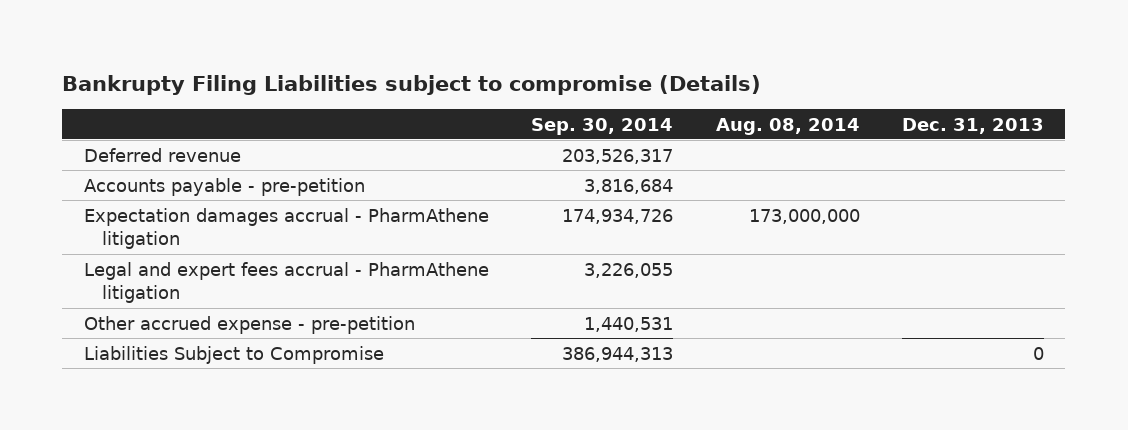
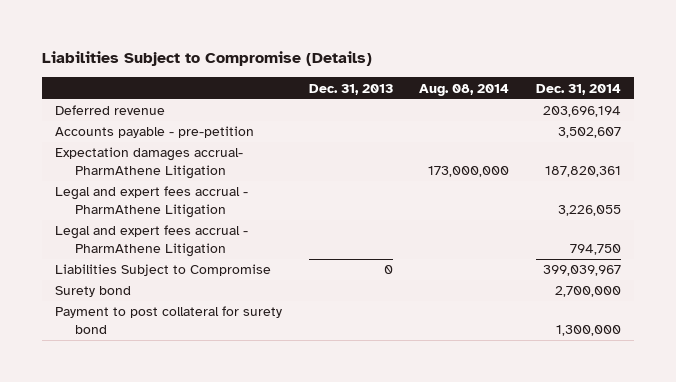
[62,74,762,95] Bankrupty Filing Liabilities subject to compromise (Details) -> [41,51,372,67] Liabilities Subject to Compromise (Details)
[531,117,674,135] Sep. 30, 2014 -> none
none -> [535,83,621,95] Dec. 31, 2014
[83,207,489,250] Expectation damages accrual - PharmAthene litigation -> [54,147,243,179] Expectation damages accrual- PharmAthene Litigation
[83,261,489,304] Legal and expert fees accrual - PharmAthene litigation -> [54,186,248,218] Legal and expert fees accrual - PharmAthene Litigation
[83,315,415,334] Other accrued expense - pre-petition -> [54,225,248,257] Legal and expert fees accrual - PharmAthene Litigation
none -> [54,286,131,298] Surety bond
none -> [54,306,282,334] Payment to post collateral for surety bond

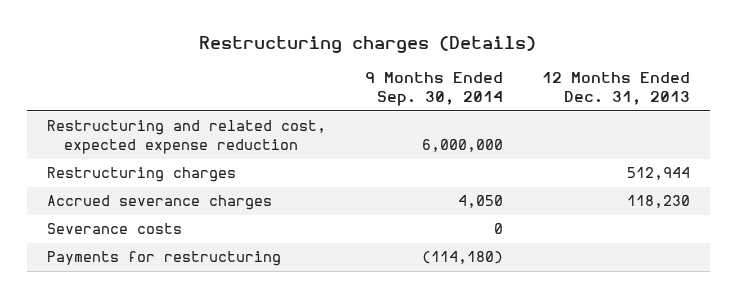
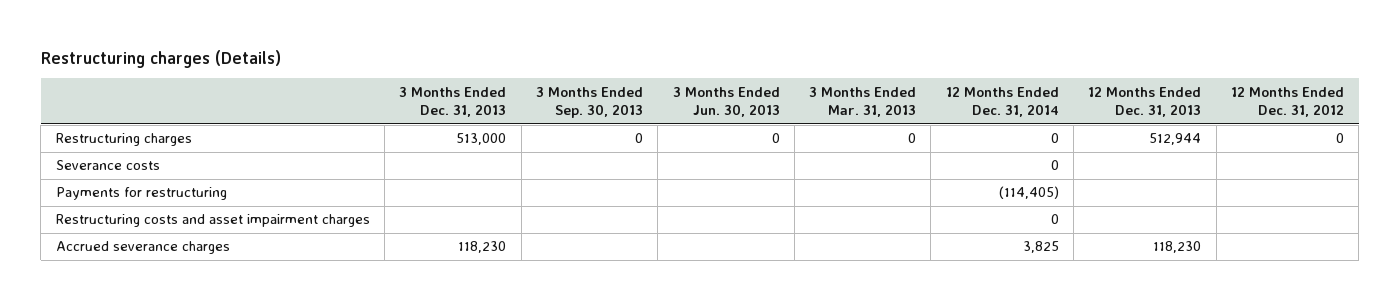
[364,72,503,107] 9 Months Ended Sep. 30, 2014 -> none
none -> [399,86,507,118] 3 Months Ended Dec. 31, 2013
none -> [535,86,643,119] 3 Months Ended Sep. 30, 2013
none -> [672,86,780,118] 3 Months Ended Jun. 30, 2013
none -> [809,86,917,118] 3 Months Ended Mar. 31, 2013
none -> [945,86,1059,118] 12 Months Ended Dec. 31, 2014
none -> [1231,86,1345,118] 12 Months Ended Dec. 31, 2012
[46,120,326,155] Restructuring and related cost, expected expense reduction -> none
none -> [55,214,370,228] Restructuring costs and asset impairment charges
[46,195,272,211] Accrued severance charges -> [55,241,230,255] Accrued severance charges

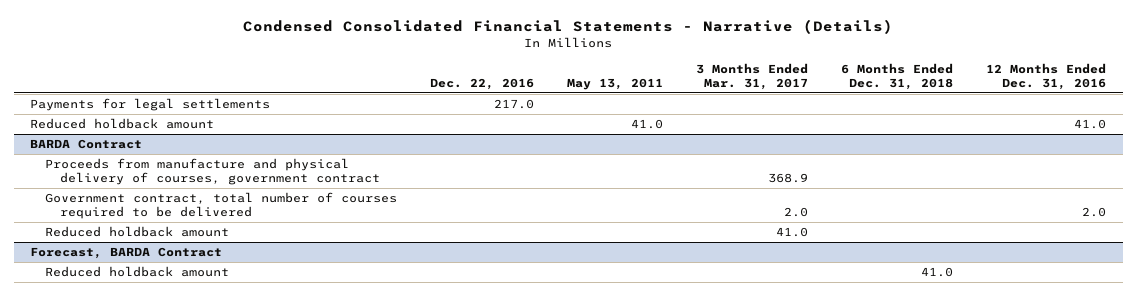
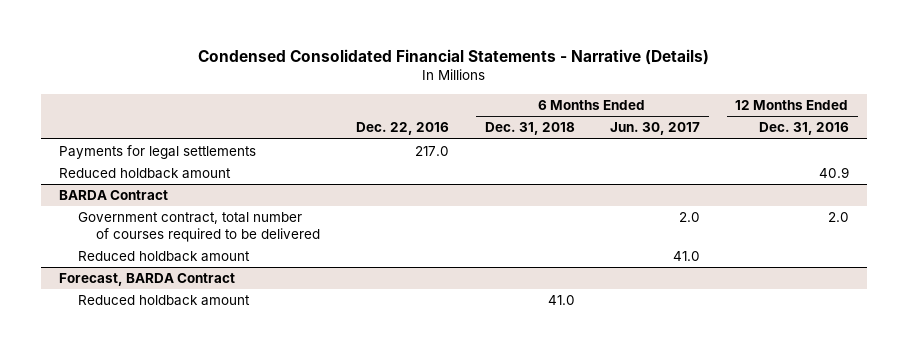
[567,77,664,90] May 13, 2011 -> none
[696,62,809,90] 3 Months Ended Mar. 31, 2017 -> none
none -> [610,122,701,136] Jun. 30, 2017
[1074,119,1107,130] 41.0 -> [818,167,849,179] 40.9
[45,158,381,186] Proceeds from manufacture and physical delivery of courses, government contract -> none

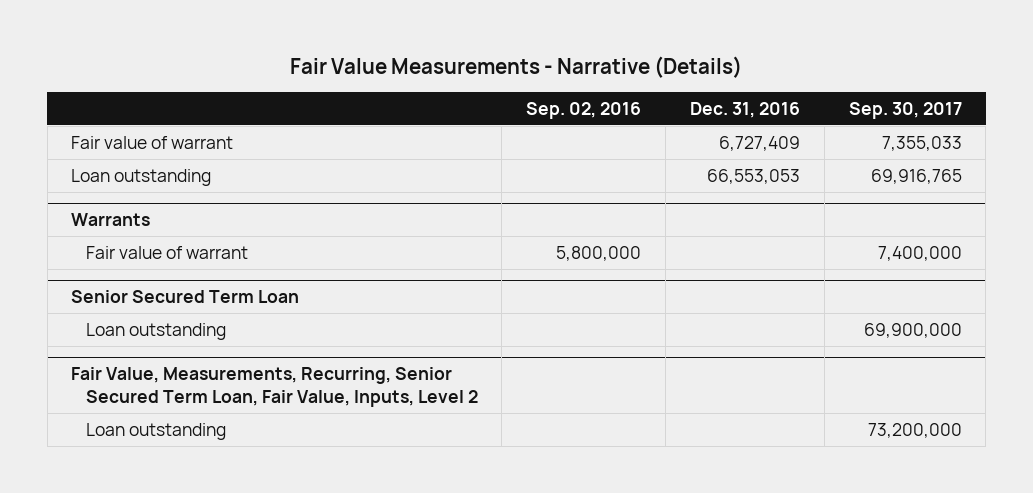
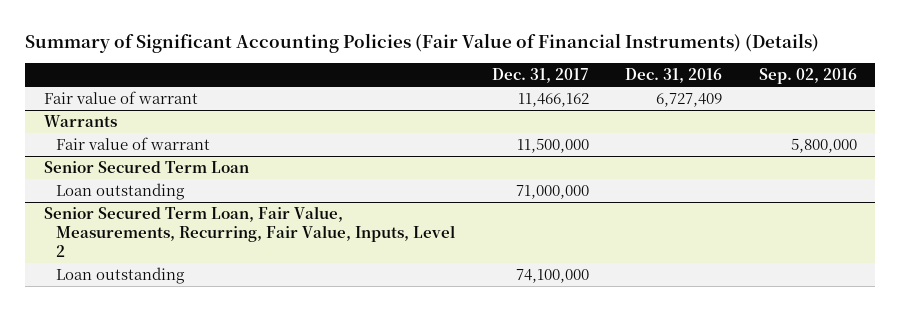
[290,56,743,79] Fair Value Measurements - Narrative (Details) -> [25,33,820,54] Summary of Significant Accounting Policies (Fair Value of Financial Instruments) (Details)
[848,101,962,119] Sep. 30, 2017 -> none
none -> [491,68,589,84] Dec. 31, 2017
[71,168,212,186] Loan outstanding -> none
[71,367,478,407] Fair Value, Measurements, Recurring, Senior Secured Term Loan, Fair Value, Inputs, Level 2 -> [43,205,455,257] Senior Secured Term Loan, Fair Value, Measurements, Recurring, Fair Value, Inputs, Level 2

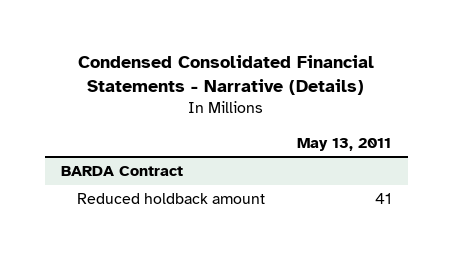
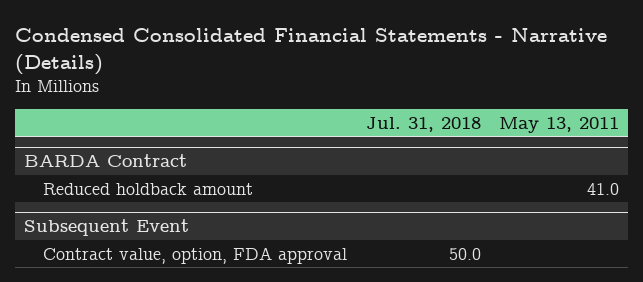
none -> [365,116,481,132] Jul. 31, 2018
[375,193,392,205] 41 -> [586,182,619,195] 41.0
none -> [23,219,189,237] Subsequent Event
none -> [43,246,348,264] Contract value, option, FDA approval

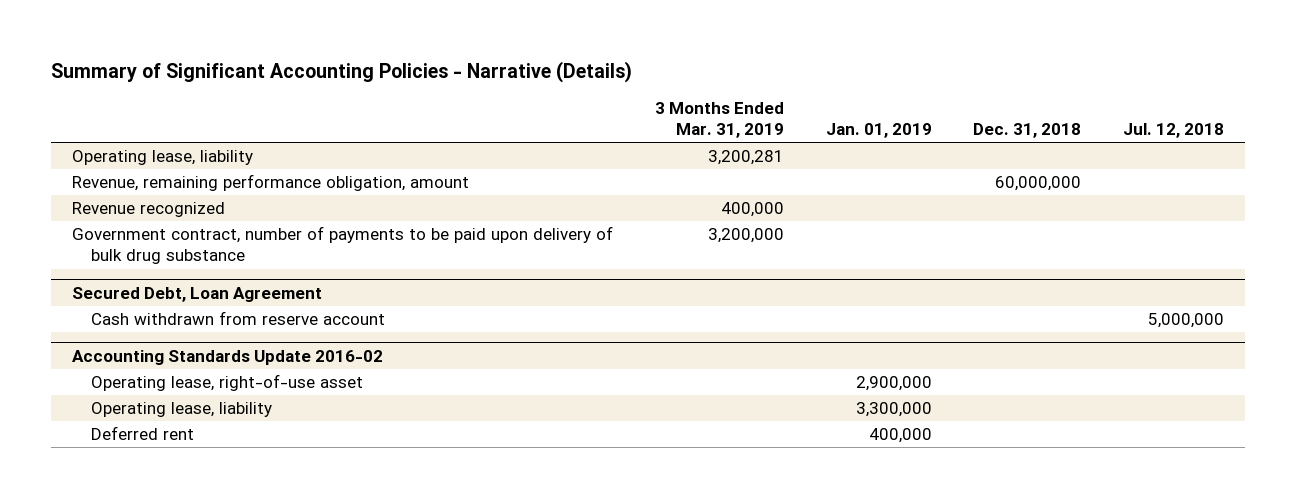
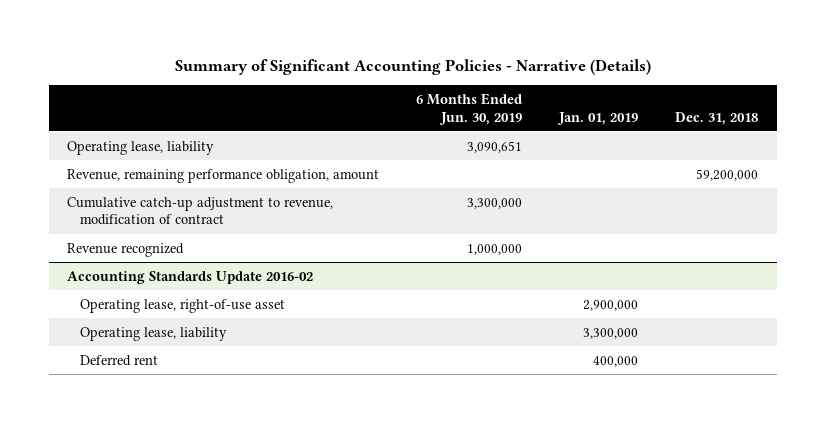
[654,101,784,139] 3 Months Ended Mar. 31, 2019 -> none
[1123,123,1225,139] Jul. 12, 2018 -> none
none -> [416,92,523,125] 6 Months Ended Jun. 30, 2019
[995,176,1082,192] 60,000,000 -> [696,168,759,181] 59,200,000
none -> [67,196,334,226] Cumulative catch-up adjustment to revenue, modification of contract
[71,226,613,265] Government contract, number of payments to be paid upon delivery of bulk drug substance -> none
[71,286,322,302] Secured Debt, Loan Agreement -> none
[91,311,386,326] Cash withdrawn from reserve account -> none

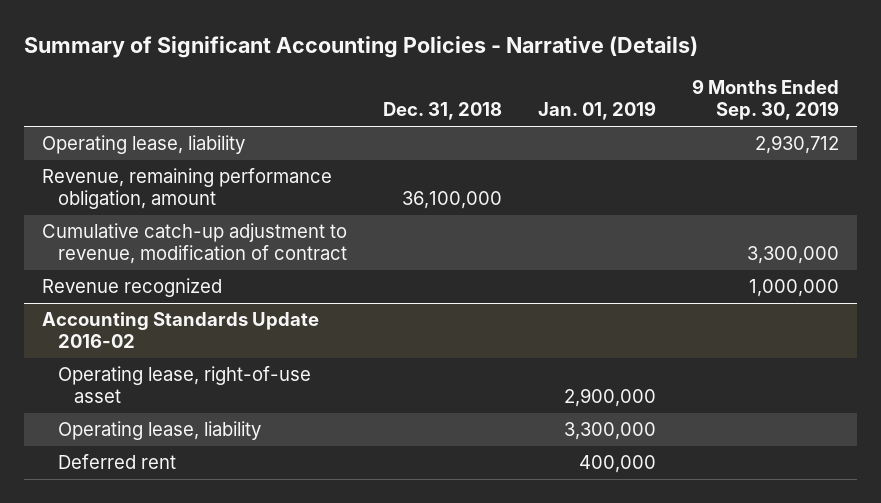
[416,92,523,125] 6 Months Ended Jun. 30, 2019 -> none
none -> [692,79,840,121] 9 Months Ended Sep. 30, 2019
[696,168,759,181] 59,200,000 -> [402,191,503,210] 36,100,000

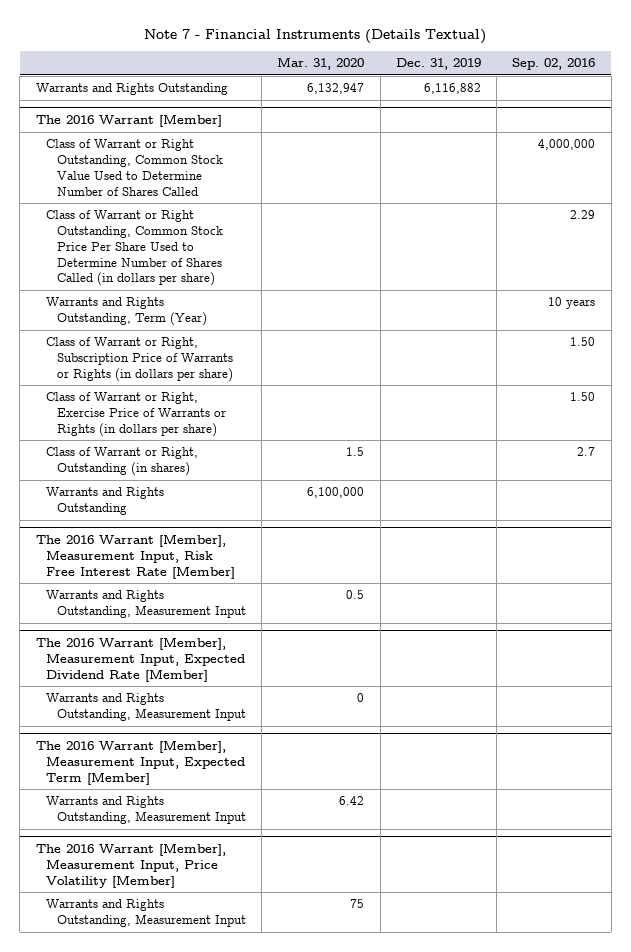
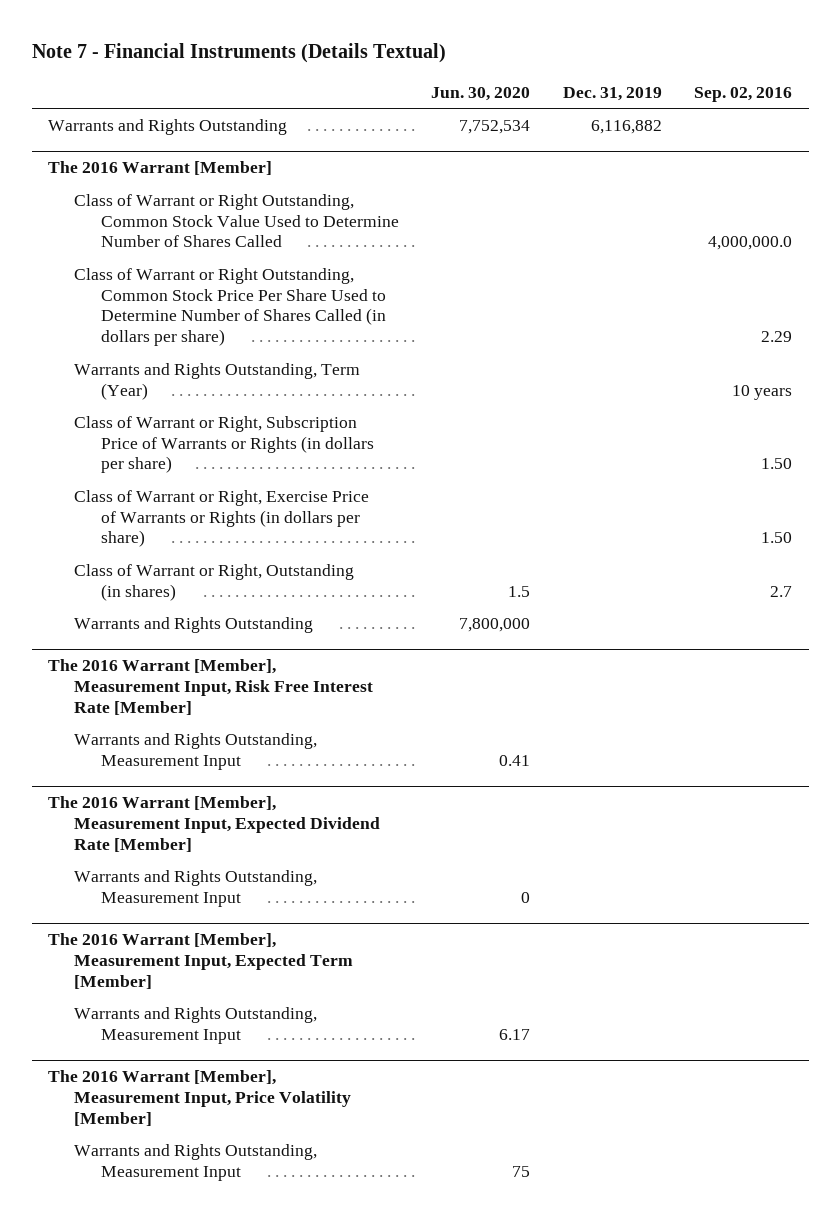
[277,57,365,71] Mar. 31, 2020 -> none
none -> [431,86,531,101] Jun. 30, 2020
[538,139,596,151] 4,000,000 -> [708,236,793,251] 4,000,000.0

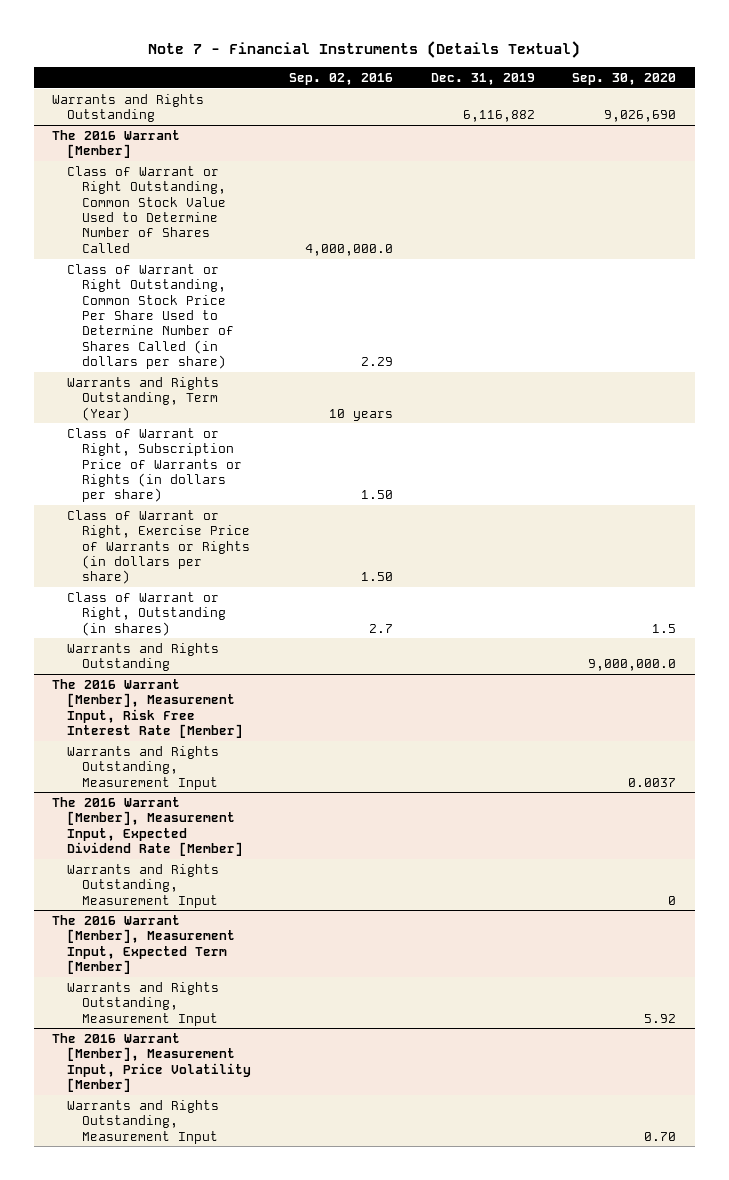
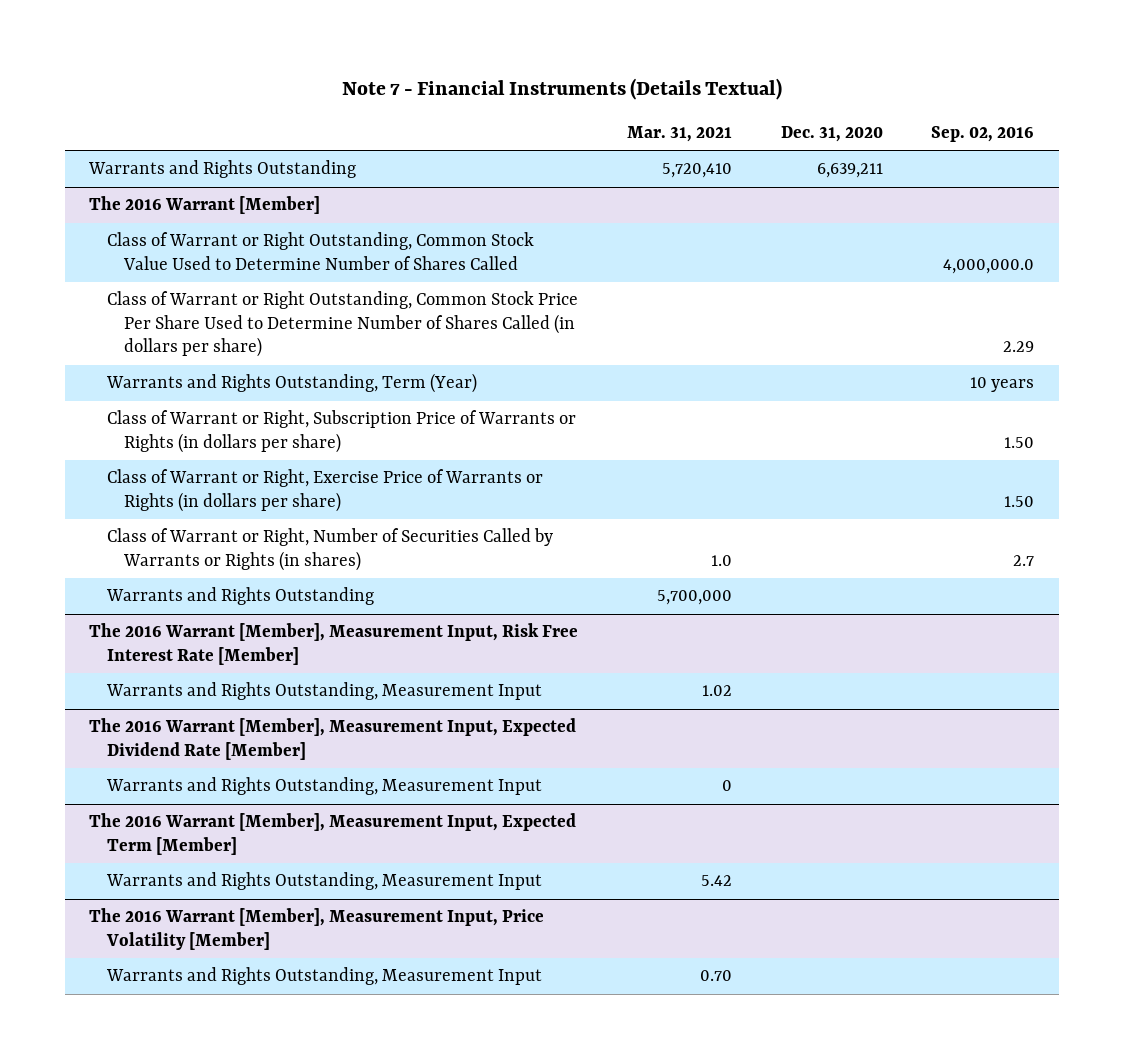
[430,73,535,86] Dec. 31, 2019 -> none
[572,73,677,86] Sep. 30, 2020 -> none
none -> [626,125,732,142] Mar. 31, 2021
none -> [780,125,883,142] Dec. 31, 2020
[67,591,227,636] Class of Warrant or Right, Outstanding (in shares) -> [106,528,553,571] Class of Warrant or Right, Number of Securities Called by Warrants or Rights (in shares)

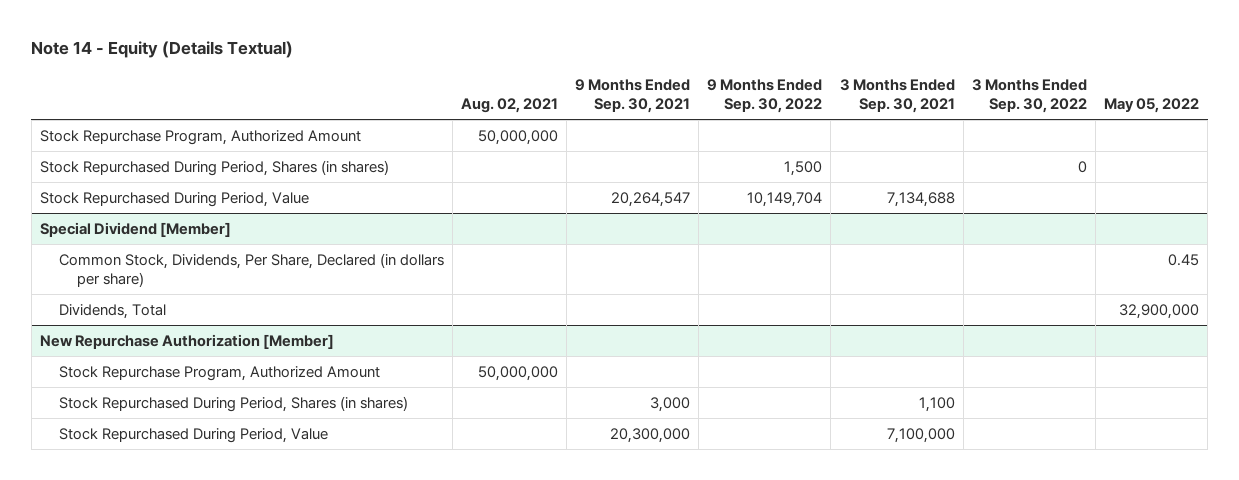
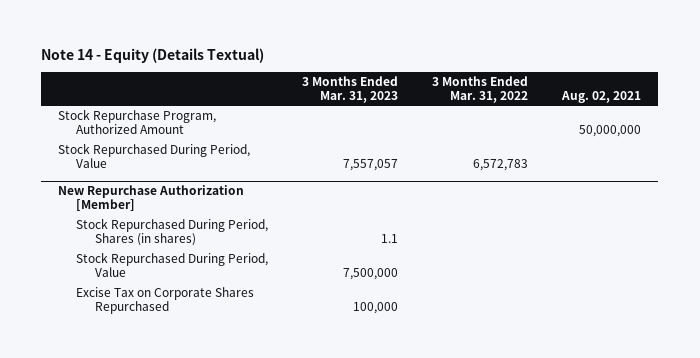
[575,79,691,114] 9 Months Ended Sep. 30, 2021 -> none
[707,79,823,114] 9 Months Ended Sep. 30, 2022 -> none
[839,79,955,114] 3 Months Ended Sep. 30, 2021 -> none
[971,79,1087,114] 3 Months Ended Sep. 30, 2022 -> none
[1104,98,1200,114] May 05, 2022 -> none
none -> [302,75,399,103] 3 Months Ended Mar. 31, 2023
none -> [432,75,529,103] 3 Months Ended Mar. 31, 2022
[39,159,389,176] Stock Repurchased During Period, Shares (in shares) -> none
[39,221,231,237] Special Dividend [Member] -> none
[58,252,444,287] Common Stock, Dividends, Per Share, Declared (in dollars per share) -> none
[58,303,166,319] Dividends, Total -> none
[58,365,380,381] Stock Repurchase Program, Authorized Amount -> none
none -> [76,287,255,315] Excise Tax on Corporate Shares Repurchased

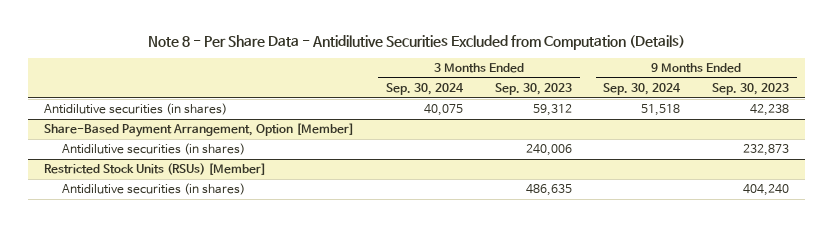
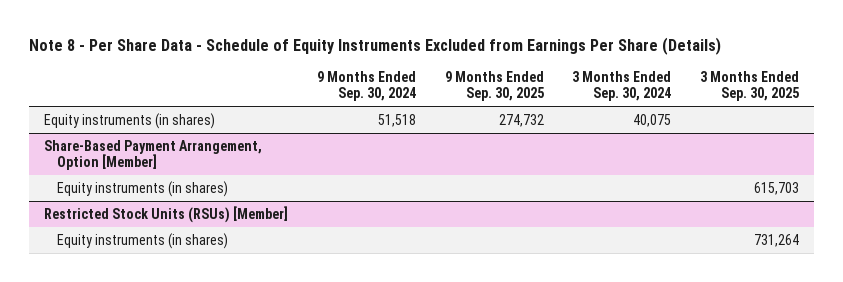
[147,35,685,51] Note 8 - Per Share Data - Antidilutive Securities Excluded from Computation (Details) -> [29,36,722,55] Note 8 - Per Share Data - Schedule of Equity Instruments Excluded from Earnings Per Share (Details)
[494,82,572,95] Sep. 30, 2023 -> none
[712,82,790,95] Sep. 30, 2023 -> none
none -> [444,71,544,102] 9 Months Ended Sep. 30, 2025
none -> [700,71,800,102] 3 Months Ended Sep. 30, 2025
[43,103,227,116] Antidilutive securities (in shares) -> [43,112,215,129] Equity instruments (in shares)
[61,143,245,156] Antidilutive securities (in shares) -> [56,180,228,197] Equity instruments (in shares)
[61,183,245,196] Antidilutive securities (in shares) -> [56,232,228,249] Equity instruments (in shares)

